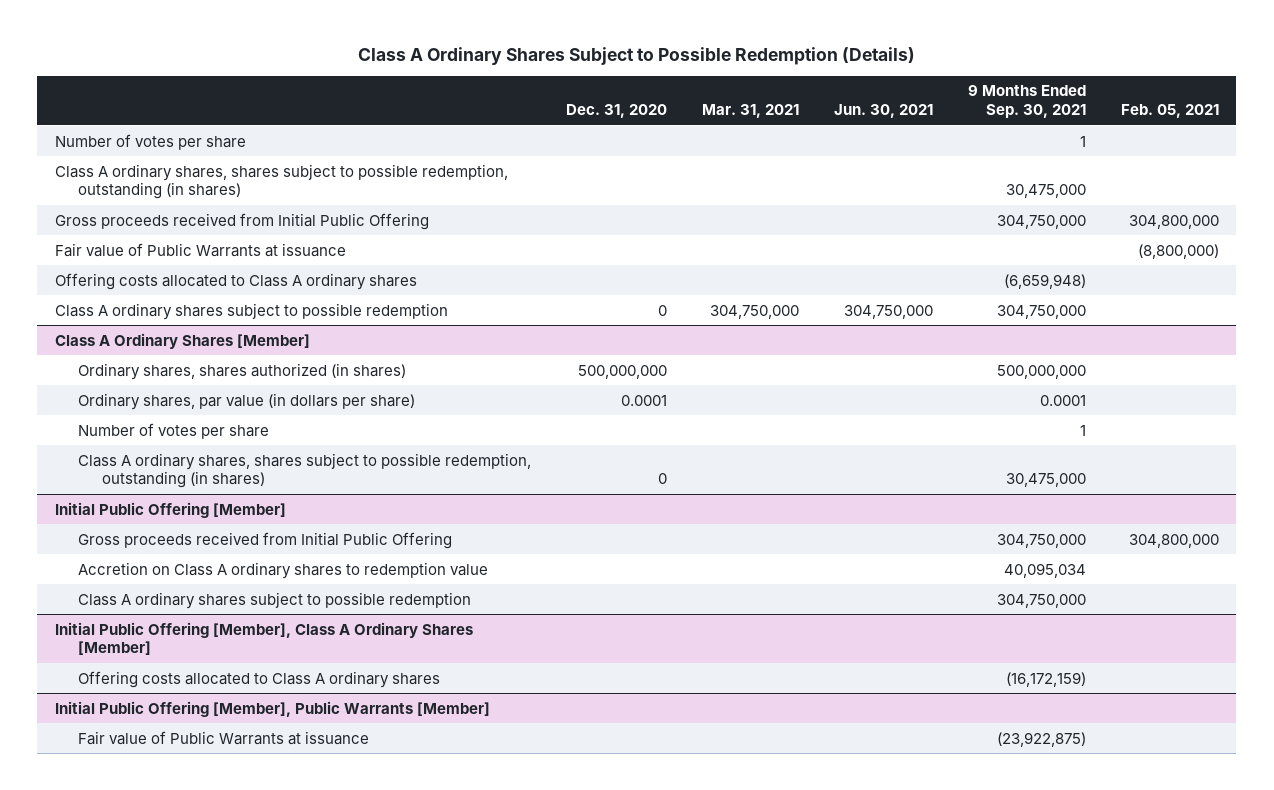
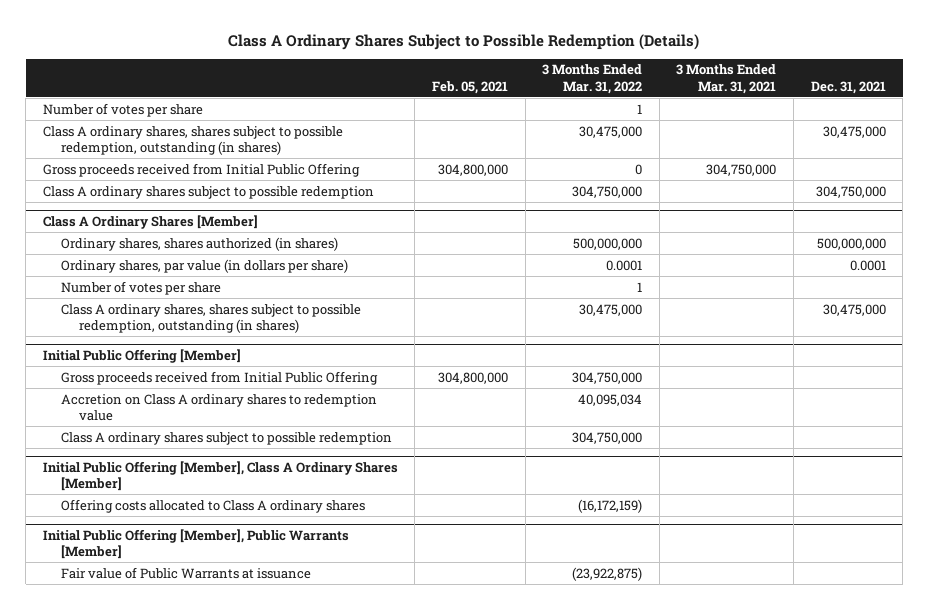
[566,104,668,119] Dec. 31, 2020 -> none
[702,104,800,119] Mar. 31, 2021 -> none
[834,104,934,119] Jun. 30, 2021 -> none
[967,85,1086,119] 9 Months Ended Sep. 30, 2021 -> none
none -> [542,64,643,94] 3 Months Ended Mar. 31, 2022
none -> [676,64,777,94] 3 Months Ended Mar. 31, 2021
none -> [810,80,886,94] Dec. 31, 2021
[54,242,346,257] Fair value of Public Warrants at issuance -> none
[54,272,417,290] Offering costs allocated to Class A ordinary shares -> none

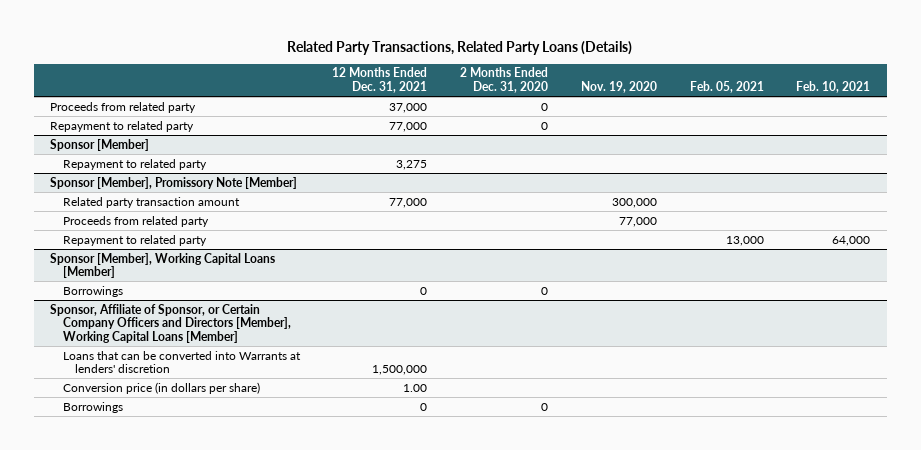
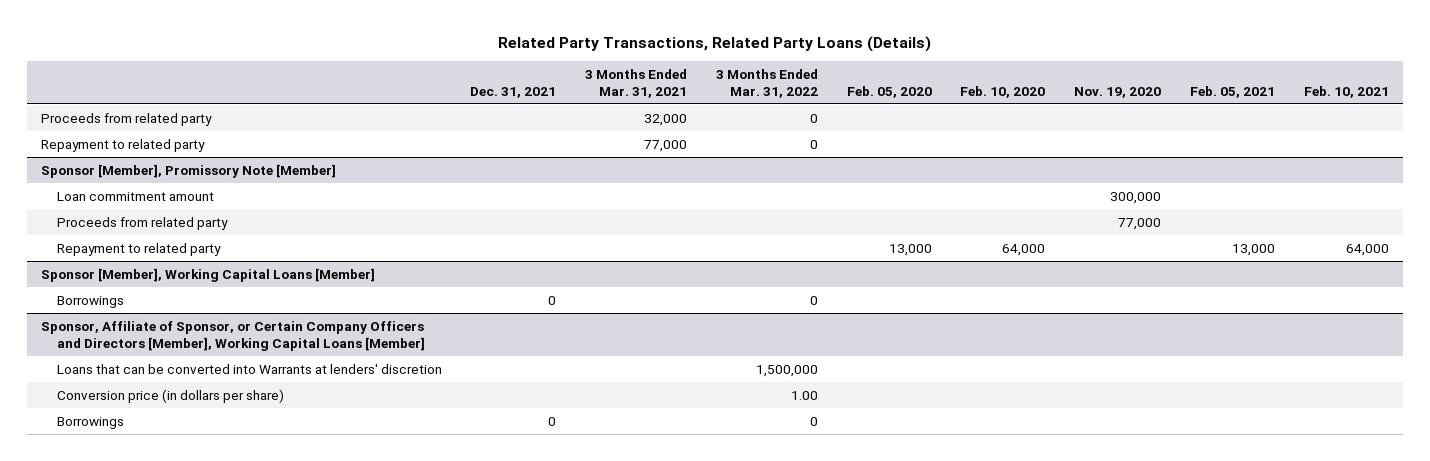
[332,67,428,94] 12 Months Ended Dec. 31, 2021 -> none
[460,67,549,94] 2 Months Ended Dec. 31, 2020 -> none
none -> [470,86,557,98] Dec. 31, 2021
none -> [585,68,688,98] 3 Months Ended Mar. 31, 2021
none -> [715,68,818,98] 3 Months Ended Mar. 31, 2022
none -> [846,85,932,98] Feb. 05, 2020
none -> [960,85,1046,98] Feb. 10, 2020
[50,138,150,151] Sponsor [Member] -> none
[62,158,207,170] Repayment to related party -> none
[62,196,240,208] Related party transaction amount -> none
none -> [56,191,214,201] Loan commitment amount

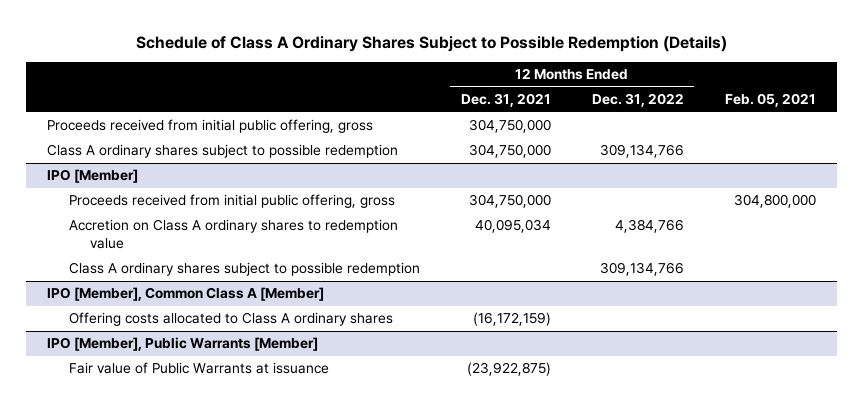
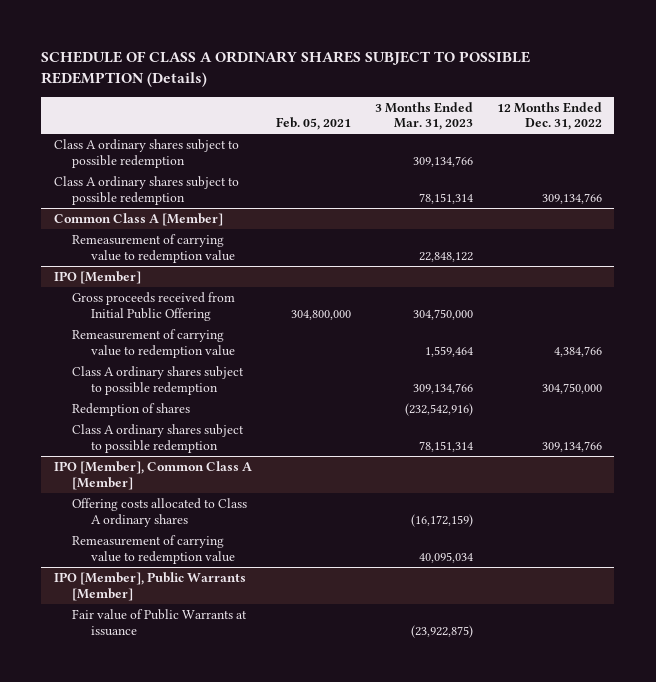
[135,35,727,52] Schedule of Class A Ordinary Shares Subject to Possible Redemption (Details) -> [41,51,531,88] SCHEDULE OF CLASS A ORDINARY SHARES SUBJECT TO POSSIBLE REDEMPTION (Details)
[460,93,551,108] Dec. 31, 2021 -> none
none -> [374,101,473,131] 3 Months Ended Mar. 31, 2023
[47,119,374,134] Proceeds received from initial public offering, gross -> none
none -> [53,138,239,168] Class A ordinary shares subject to possible redemption
none -> [53,212,223,226] Common Class A [Member]
none -> [72,233,236,263] Remeasurement of carrying value to redemption value
[68,194,395,209] Proceeds received from initial public offering, gross -> [72,291,236,321] Gross proceeds received from Initial Public Offering
[68,219,398,250] Accretion on Class A ordinary shares to redemption value -> [72,328,236,358] Remeasurement of carrying value to redemption value
none -> [72,365,245,395] Class A ordinary shares subject to possible redemption
none -> [72,402,191,416] Redemption of shares
none -> [72,534,236,564] Remeasurement of carrying value to redemption value

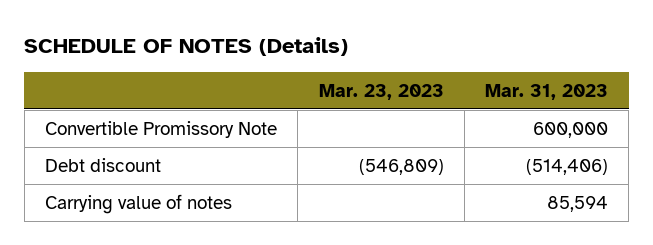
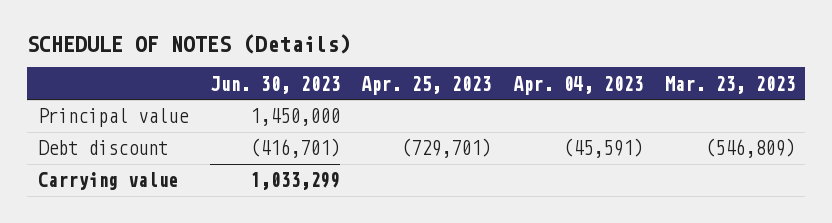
[485,83,609,100] Mar. 31, 2023 -> none
none -> [209,75,340,94] Jun. 30, 2023
none -> [361,75,492,95] Apr. 25, 2023
none -> [512,75,643,95] Apr. 04, 2023
[45,120,278,138] Convertible Promissory Note -> [37,108,189,128] Principal value
[45,193,233,214] Carrying value of notes -> [37,172,178,191] Carrying value

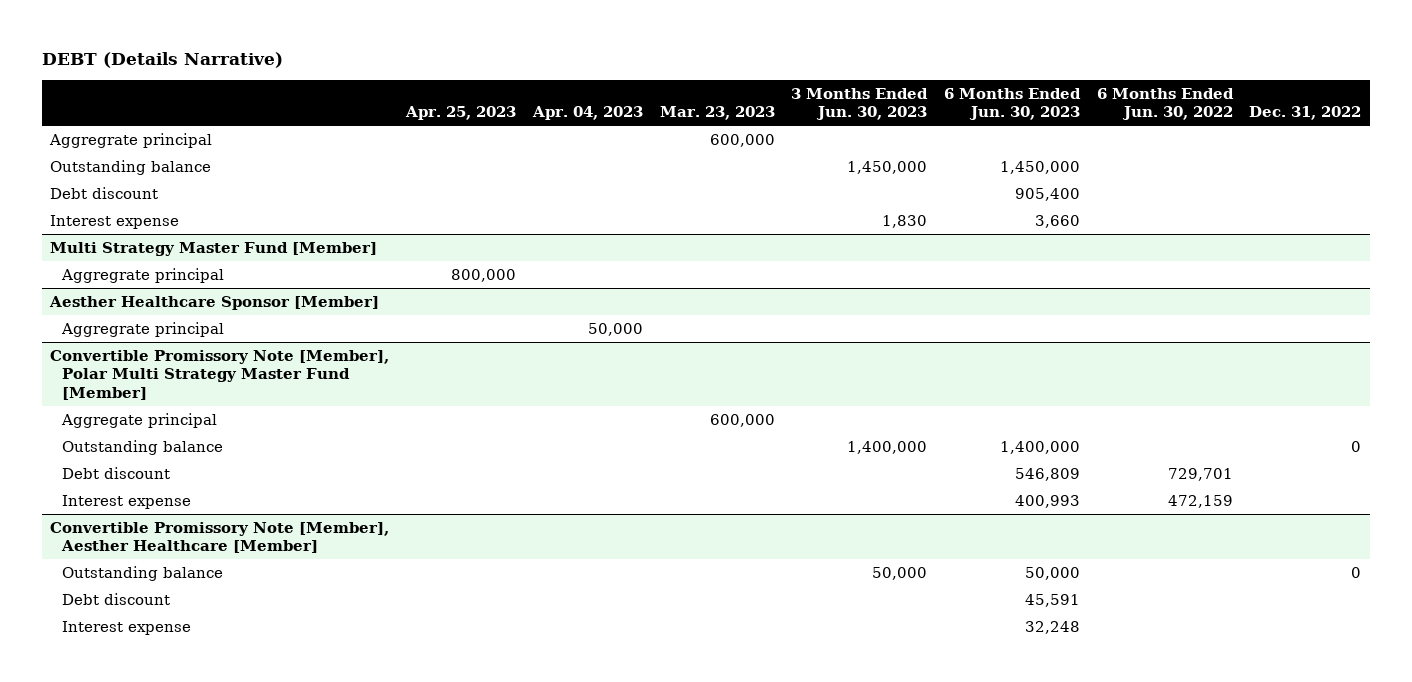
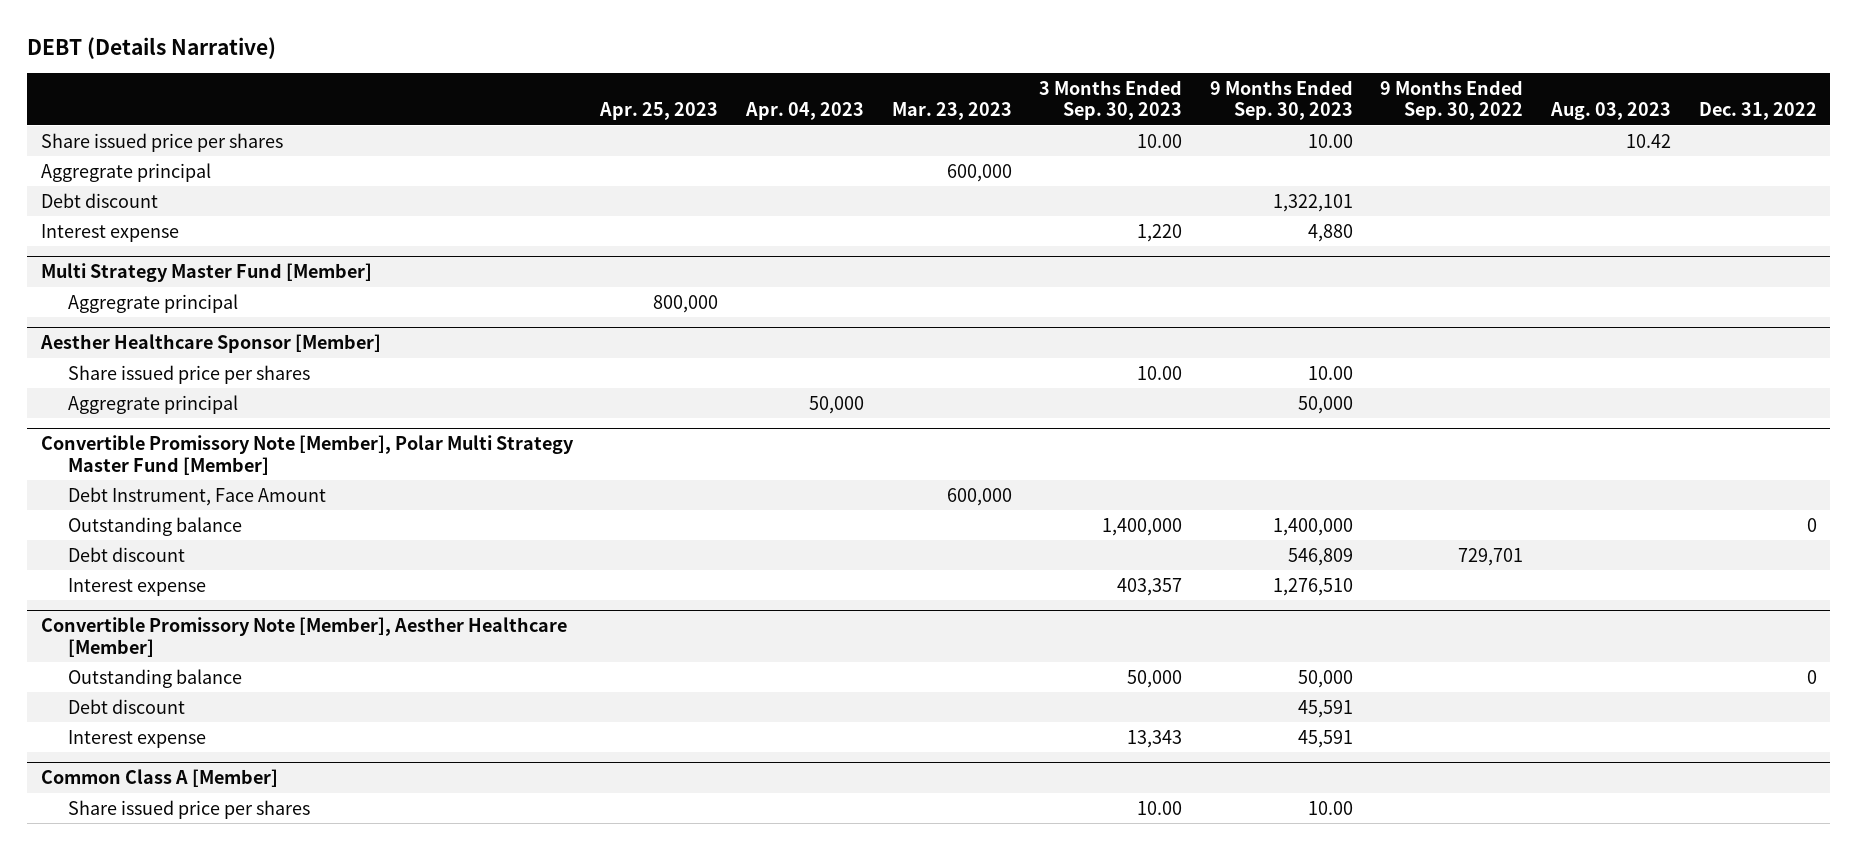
[791,87,929,121] 3 Months Ended Jun. 30, 2023 -> none
[943,87,1081,121] 6 Months Ended Jun. 30, 2023 -> none
[1096,87,1234,121] 6 Months Ended Jun. 30, 2022 -> none
none -> [1039,79,1183,121] 3 Months Ended Sep. 30, 2023
none -> [1209,79,1353,121] 9 Months Ended Sep. 30, 2023
none -> [1380,79,1524,121] 9 Months Ended Sep. 30, 2022
none -> [1549,102,1671,121] Aug. 03, 2023
none -> [40,132,283,152] Share issued price per shares
[50,159,212,175] Outstanding balance -> none
none -> [67,364,310,384] Share issued price per shares
[60,412,217,428] Aggregate principal -> [67,486,326,506] Debt Instrument, Face Amount
none -> [40,769,278,788] Common Class A [Member]
none -> [67,799,310,819] Share issued price per shares

